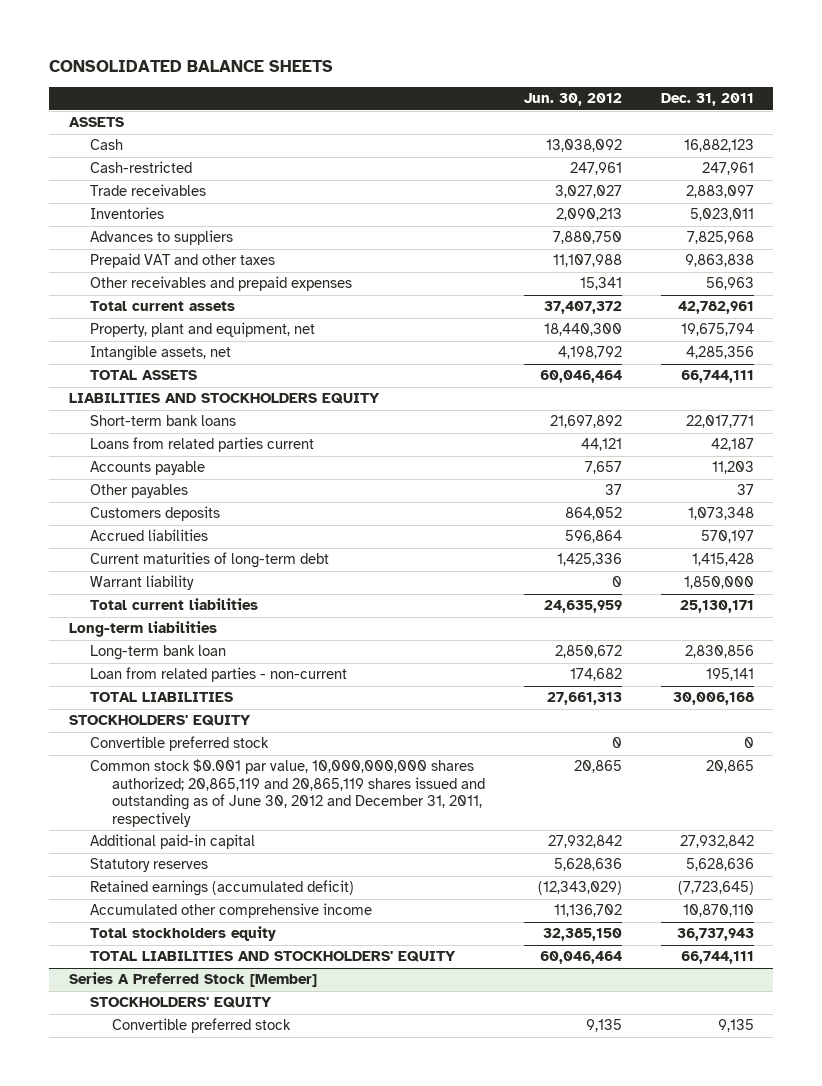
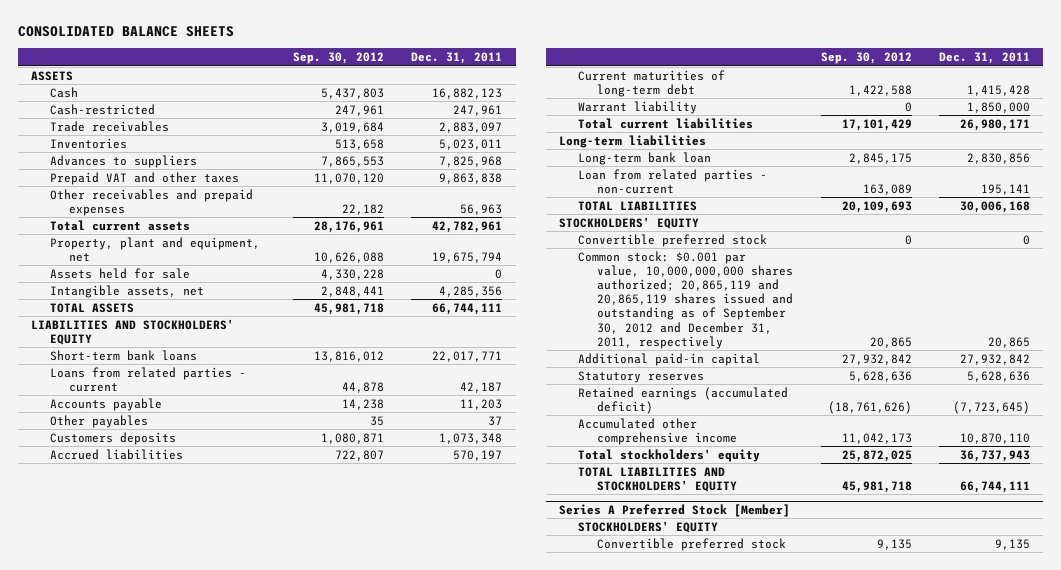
[523,93,622,107] Jun. 30, 2012 -> none
none -> [292,52,384,65] Sep. 30, 2012
none -> [50,267,191,279] Assets held for sale
[68,393,380,405] LIABILITIES AND STOCKHOLDERS EQUITY -> [31,318,235,345] LIABILITIES AND STOCKHOLDERS' EQUITY
[90,437,315,453] Loans from related parties current -> [50,366,247,392] Loans from related parties - current
[679,600,754,614] 25,130,171 -> [959,118,1030,131] 26,980,171
[90,759,485,827] Common stock $0.001 par value, 10,000,000,000 shares authorized; 20,865,119 and 20,865,119 shares issued and outstanding as of June 30, 2012 and December 31, 2011, respectively -> [578,250,794,349] Common stock: $0.001 par value, 10,000,000,000 shares authorized; 20,865,119 and 20,865,119 shares issued and outstanding as of September 30, 2012 and December 31, 2011, respectively
[90,926,277,942] Total stockholders equity -> [578,448,761,462] Total stockholders' equity

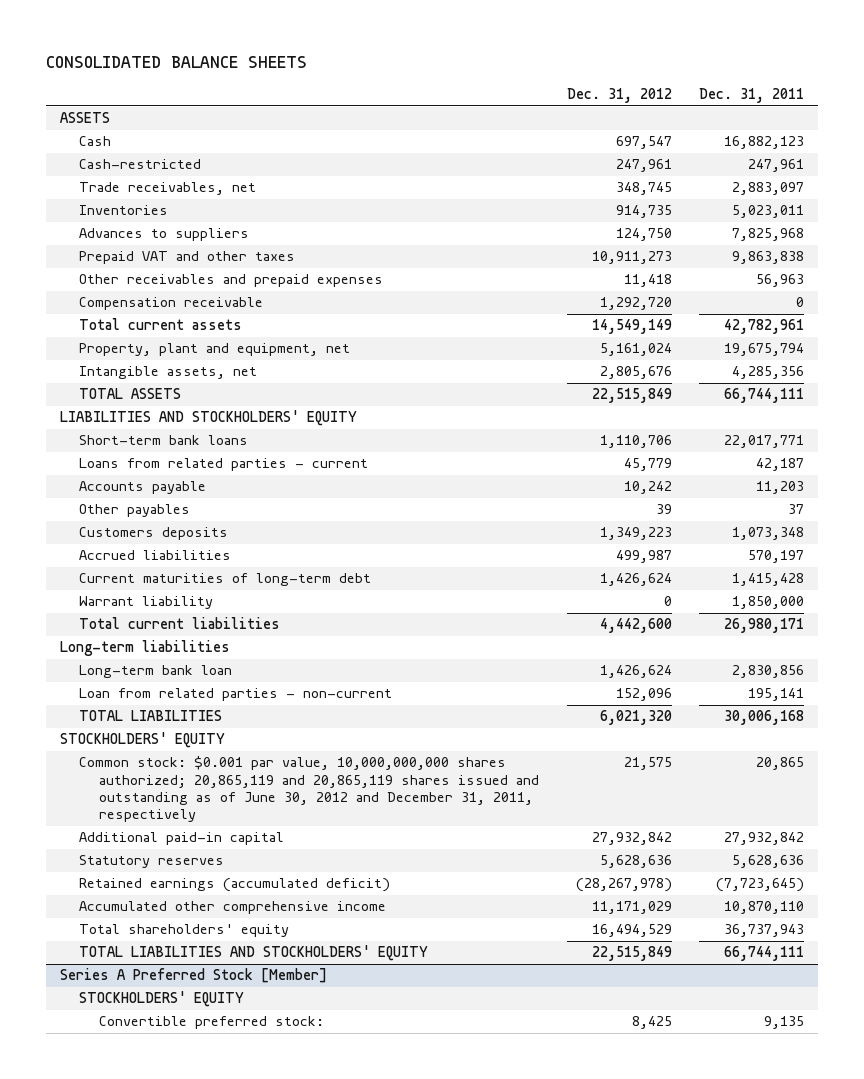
[292,52,384,65] Sep. 30, 2012 -> none
none -> [566,88,672,104] Dec. 31, 2012
[50,120,170,132] Trade receivables -> [79,182,257,196] Trade receivables, net
none -> [79,297,264,311] Compensation receivable
[50,267,191,279] Assets held for sale -> none
[578,233,768,247] Convertible preferred stock -> none
[578,250,794,349] Common stock: $0.001 par value, 10,000,000,000 shares authorized; 20,865,119 and 20,865,119 shares issued and outstanding as of September 30, 2012 and December 31, 2011, respectively -> [79,756,540,823] Common stock: $0.001 par value, 10,000,000,000 shares authorized; 20,865,119 and 20,865,119 shares issued and outstanding as of June 30, 2012 and December 31, 2011, respectively
[578,448,761,462] Total stockholders' equity -> [79,924,290,938] Total shareholders' equity
[597,537,787,551] Convertible preferred stock -> [99,1016,325,1030] Convertible preferred stock:

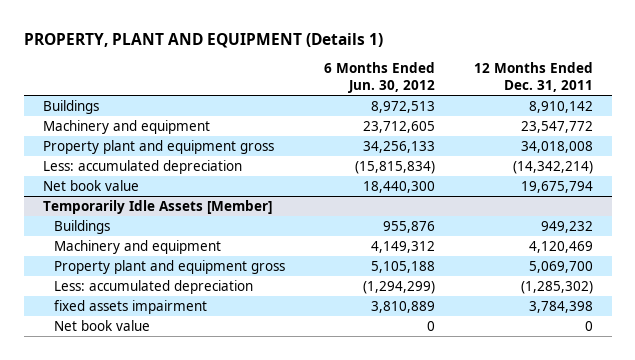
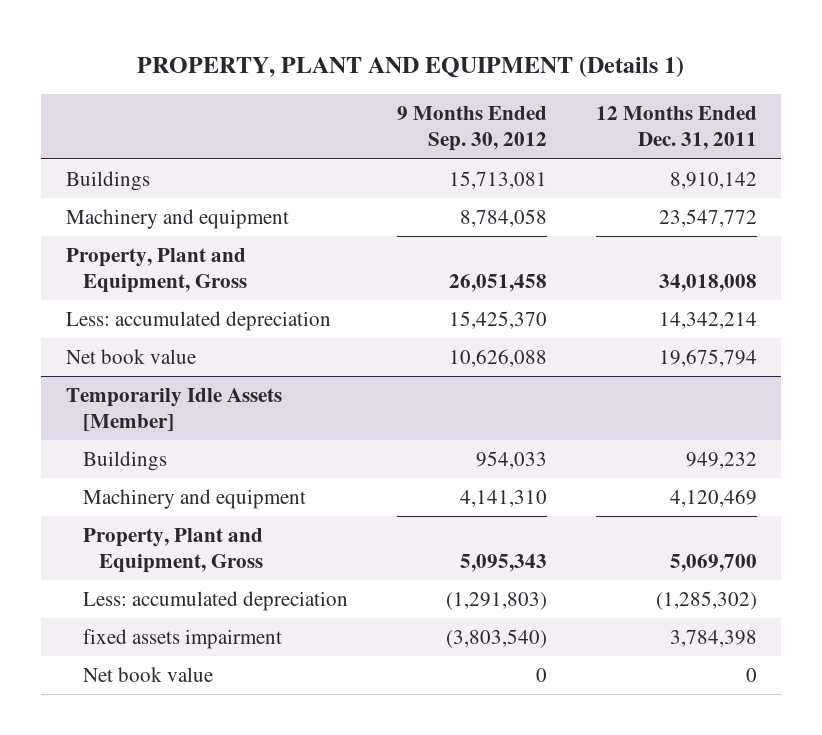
[323,62,435,93] 6 Months Ended Jun. 30, 2012 -> none
none -> [396,106,547,152] 9 Months Ended Sep. 30, 2012
[42,140,274,155] Property plant and equipment gross -> [65,248,247,294] Property, Plant and Equipment, Gross
[512,161,593,175] (14,342,214) -> [658,312,757,330] 14,342,214
[54,260,286,275] Property plant and equipment gross -> [82,528,264,574] Property, Plant and Equipment, Gross

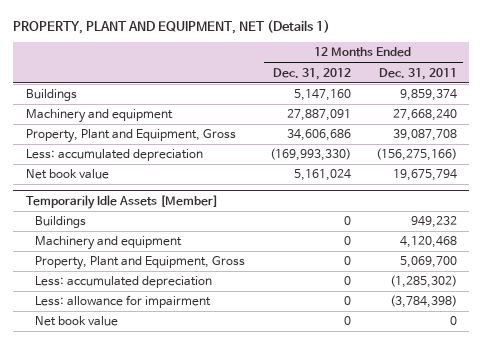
[137,56,685,79] PROPERTY, PLANT AND EQUIPMENT (Details 1) -> [13,19,331,34] PROPERTY, PLANT AND EQUIPMENT, NET (Details 1)
[396,106,547,152] 9 Months Ended Sep. 30, 2012 -> none
none -> [272,67,351,80] Dec. 31, 2012
[669,172,757,190] 8,910,142 -> [399,89,457,102] 9,859,374
[658,209,757,228] 23,547,772 -> [392,109,457,122] 27,668,240
[658,274,757,293] 34,018,008 -> [392,129,457,142] 39,087,708
[658,312,757,330] 14,342,214 -> [375,148,457,162] (156,275,166)
[669,489,757,508] 4,120,469 -> [399,236,457,249] 4,120,468
[82,629,282,650] fixed assets impairment -> none
none -> [34,295,211,309] Less: allowance for impairment

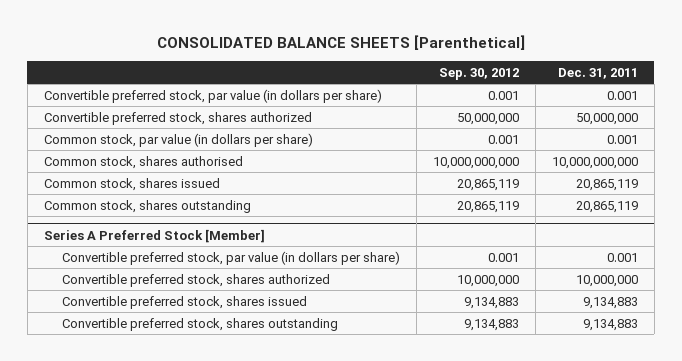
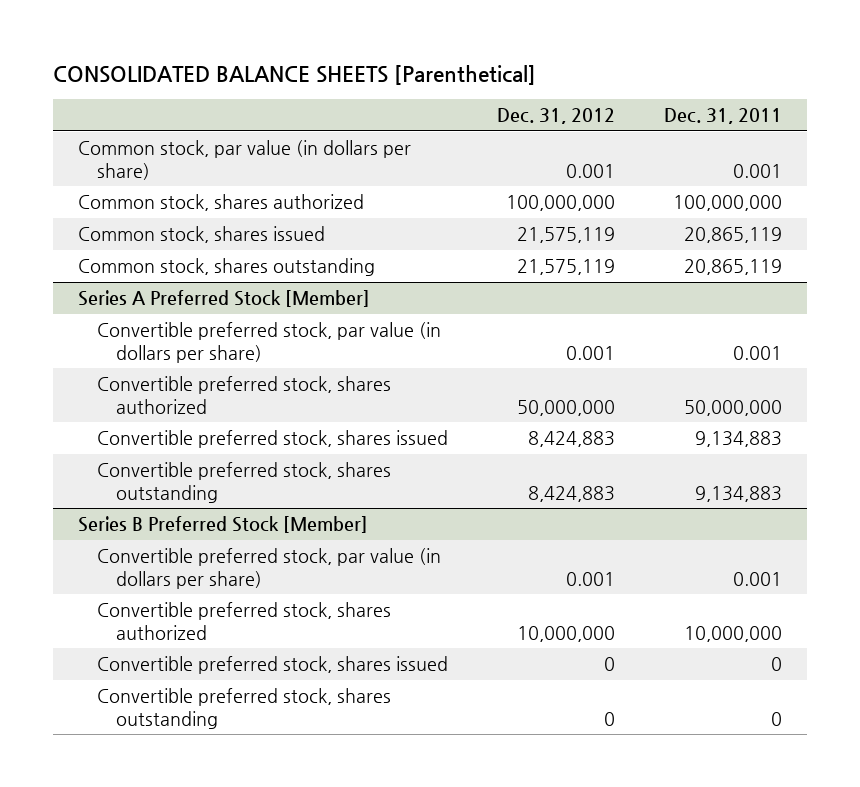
[438,67,519,80] Sep. 30, 2012 -> none
none -> [497,108,616,125] Dec. 31, 2012
[43,88,382,103] Convertible preferred stock, par value (in dollars per share) -> none
[43,111,312,125] Convertible preferred stock, shares authorized -> none
[43,155,243,169] Common stock, shares authorised -> [77,194,364,212] Common stock, shares authorized
[551,156,638,169] 10,000,000,000 -> [673,195,783,212] 100,000,000
[575,274,638,287] 10,000,000 -> [684,399,783,416] 50,000,000
none -> [77,516,368,534] Series B Preferred Stock [Member]
none -> [96,548,441,589] Convertible preferred stock, par value (in dollars per share)
none -> [96,602,391,640] Convertible preferred stock, shares authorized
none -> [96,656,448,675] Convertible preferred stock, shares issued
none -> [96,688,391,729] Convertible preferred stock, shares outstanding

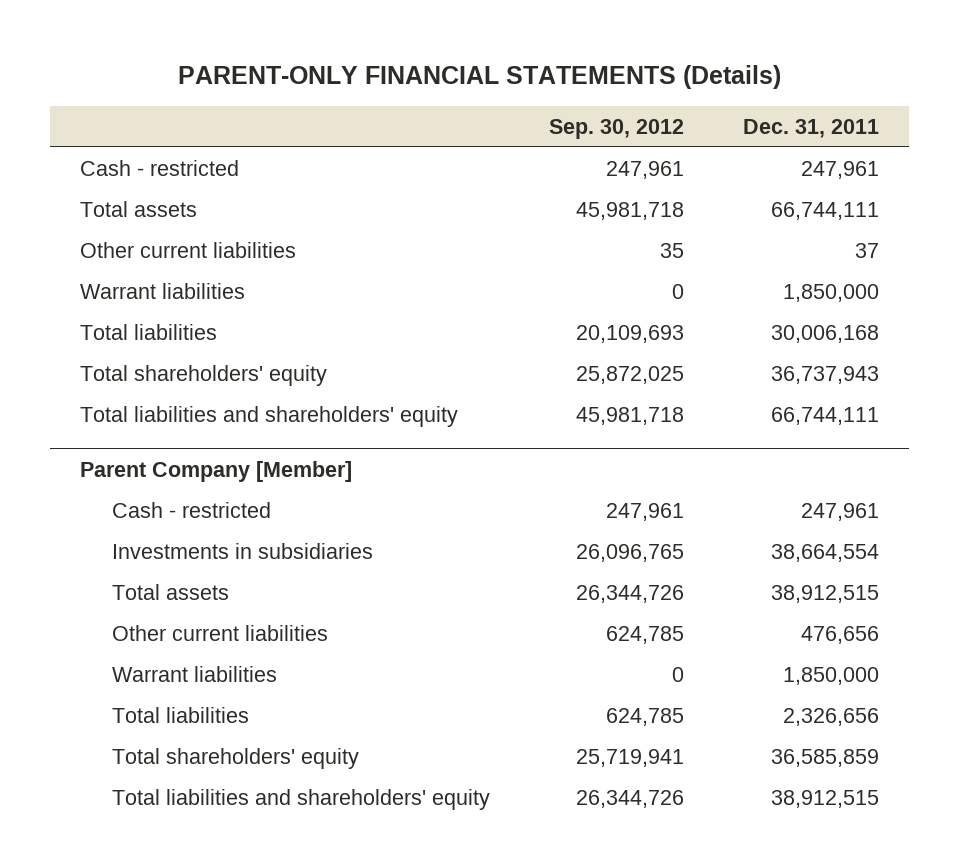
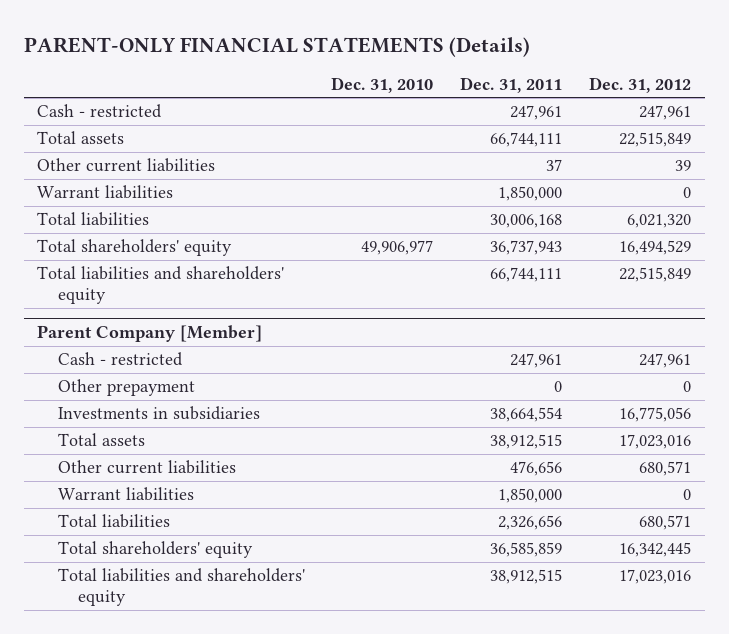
[549,118,685,139] Sep. 30, 2012 -> none
none -> [331,76,434,93] Dec. 31, 2010
none -> [589,76,692,93] Dec. 31, 2012
none -> [57,379,195,397] Other prepayment

